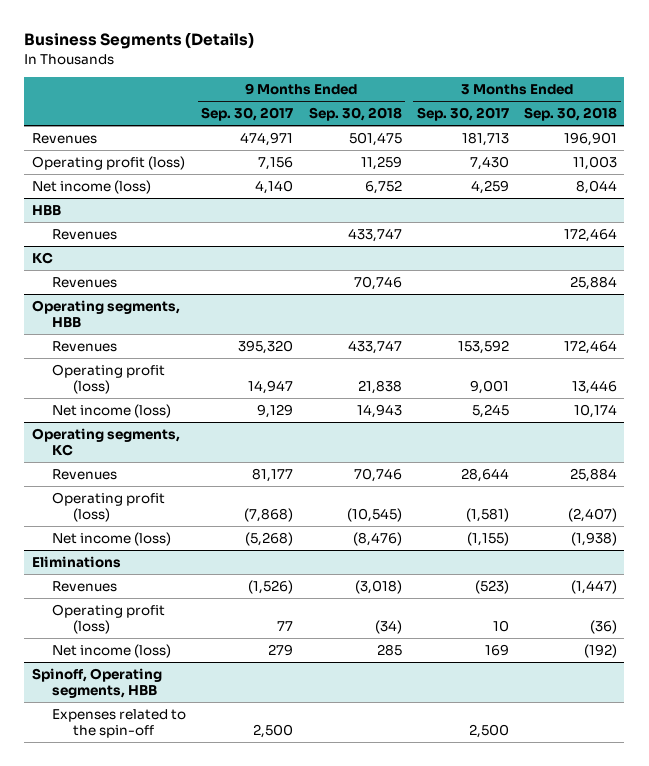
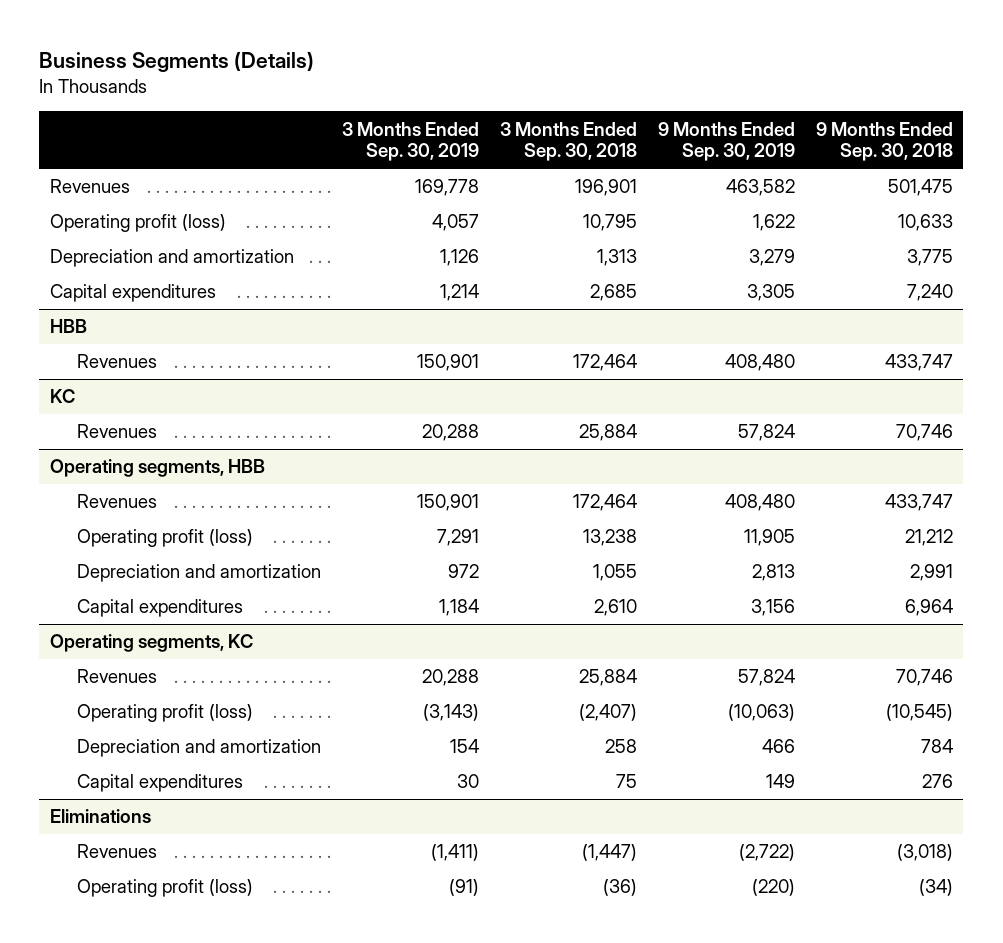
[201,107,294,122] Sep. 30, 2017 -> none
[416,107,509,122] Sep. 30, 2017 -> none
none -> [341,121,479,162] 3 Months Ended Sep. 30, 2019
none -> [657,121,795,162] 9 Months Ended Sep. 30, 2019
[31,179,151,194] Net income (loss) -> none
[360,155,402,170] 11,259 -> [897,214,953,232] 10,633
[572,155,617,170] 11,003 -> [582,214,637,232] 10,795
none -> [49,249,294,268] Depreciation and amortization
none -> [49,284,216,303] Capital expenditures
[52,403,172,418] Net income (loss) -> none
[357,380,402,395] 21,838 -> [904,529,953,547] 21,212
[571,380,617,395] 13,446 -> [582,529,637,547] 13,238
none -> [76,564,321,583] Depreciation and amortization
none -> [76,599,243,618] Capital expenditures
[52,531,172,546] Net income (loss) -> none
none -> [76,739,321,758] Depreciation and amortization
none -> [76,774,243,793] Capital expenditures
[52,643,172,658] Net income (loss) -> none
[31,667,162,699] Spinoff, Operating segments, HBB -> none
[52,708,187,739] Expenses related to the spin-off -> none

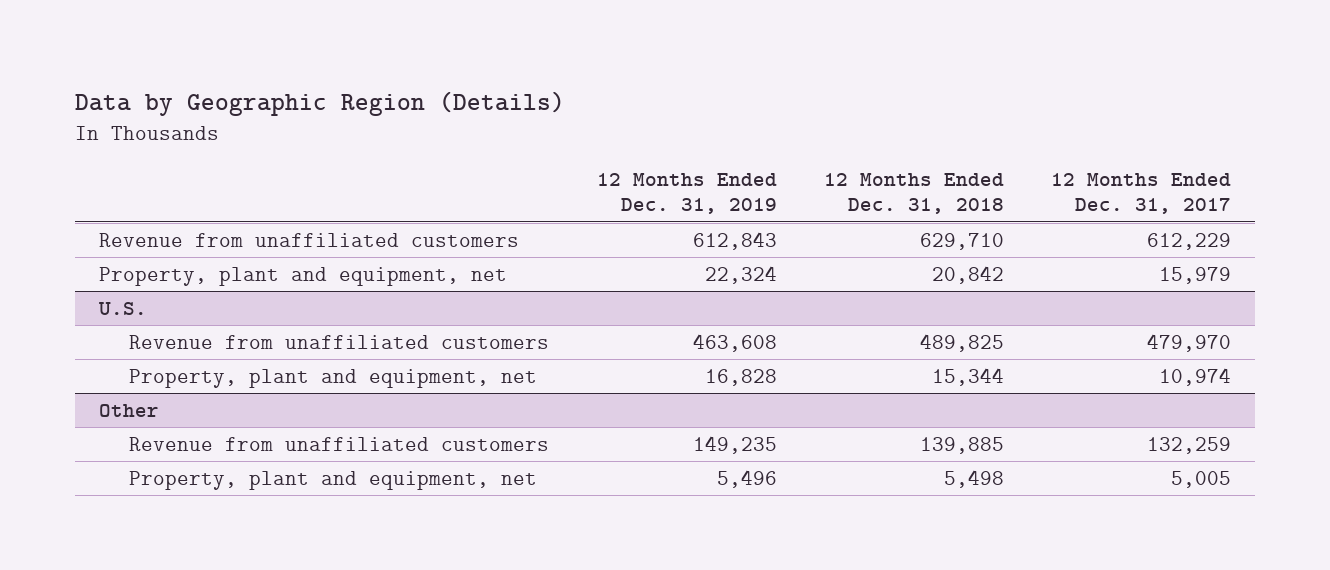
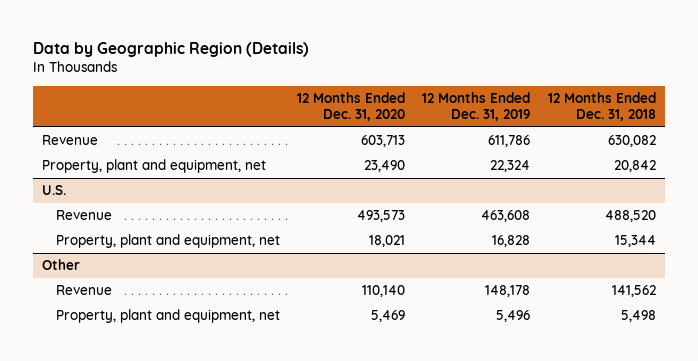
[1051,172,1232,215] 12 Months Ended Dec. 31, 2017 -> none
none -> [297,91,406,122] 12 Months Ended Dec. 31, 2020
[99,232,520,247] Revenue from unaffiliated customers -> [41,135,98,146] Revenue
[692,231,777,250] 612,843 -> [488,135,531,148] 611,786
[919,232,1004,250] 629,710 -> [607,135,656,148] 630,082
[129,334,550,349] Revenue from unaffiliated customers -> [55,210,112,221] Revenue
[919,333,1004,352] 489,825 -> [604,210,656,223] 488,520
[129,436,550,451] Revenue from unaffiliated customers -> [55,285,112,296] Revenue
[692,435,777,454] 149,235 -> [485,285,531,298] 148,178
[919,436,1004,454] 139,885 -> [611,285,656,298] 141,562

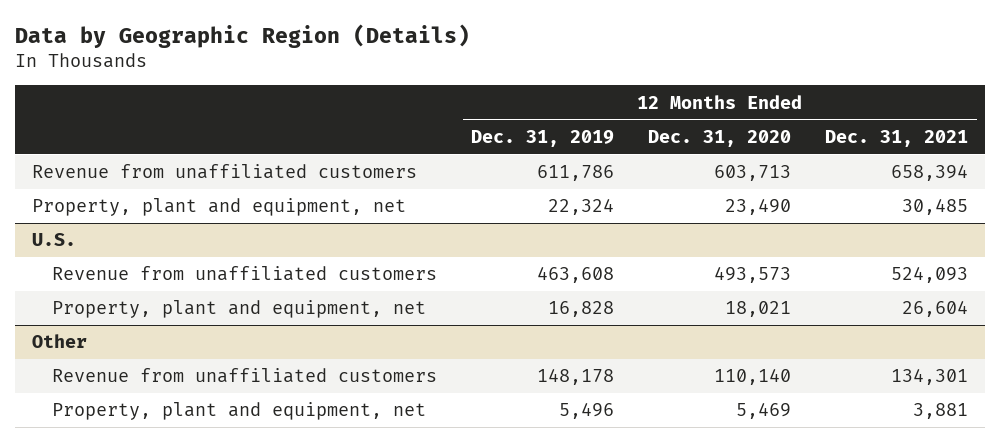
[547,91,656,122] 12 Months Ended Dec. 31, 2018 -> none
none -> [825,130,969,148] Dec. 31, 2021
[41,135,98,146] Revenue -> [31,164,417,180] Revenue from unaffiliated customers
[55,210,112,221] Revenue -> [52,266,438,282] Revenue from unaffiliated customers
[55,285,112,296] Revenue -> [52,368,438,384] Revenue from unaffiliated customers

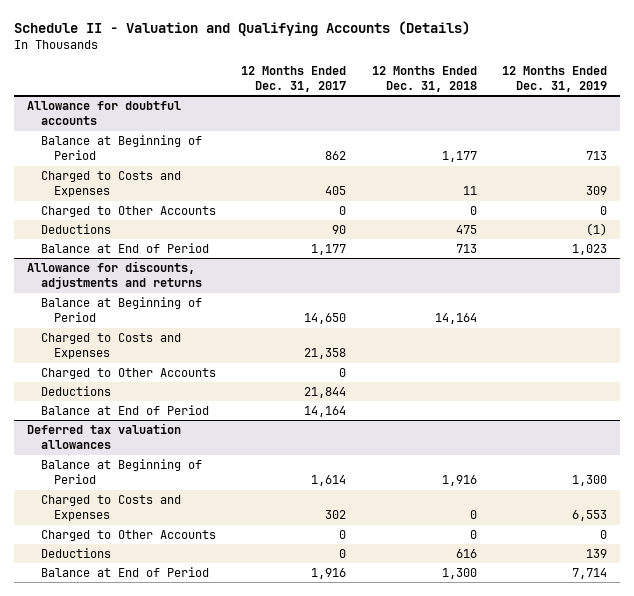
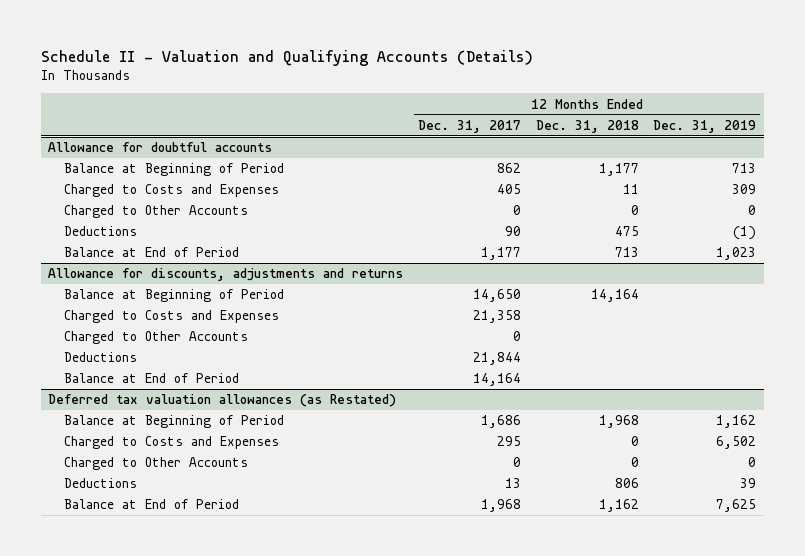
[27,422,182,450] Deferred tax valuation allowances -> [48,394,397,408] Deferred tax valuation allowances (as Restated)
[311,475,347,487] 1,614 -> [481,415,522,429] 1,686
[441,475,477,487] 1,916 -> [598,415,639,429] 1,968
[572,475,608,487] 1,300 -> [716,415,757,429] 1,162
[325,510,347,520] 302 -> [497,436,522,447] 295
[572,510,608,522] 6,553 -> [716,436,757,450] 6,502
[339,548,347,558] 0 -> [505,478,522,489] 13
[455,548,477,558] 616 -> [614,478,639,489] 806
[586,548,608,558] 139 -> [740,478,757,489] 39
[311,567,347,579] 1,916 -> [481,499,522,513] 1,968
[441,567,477,579] 1,300 -> [598,499,639,513] 1,162
[572,567,608,579] 7,714 -> [716,499,757,513] 7,625

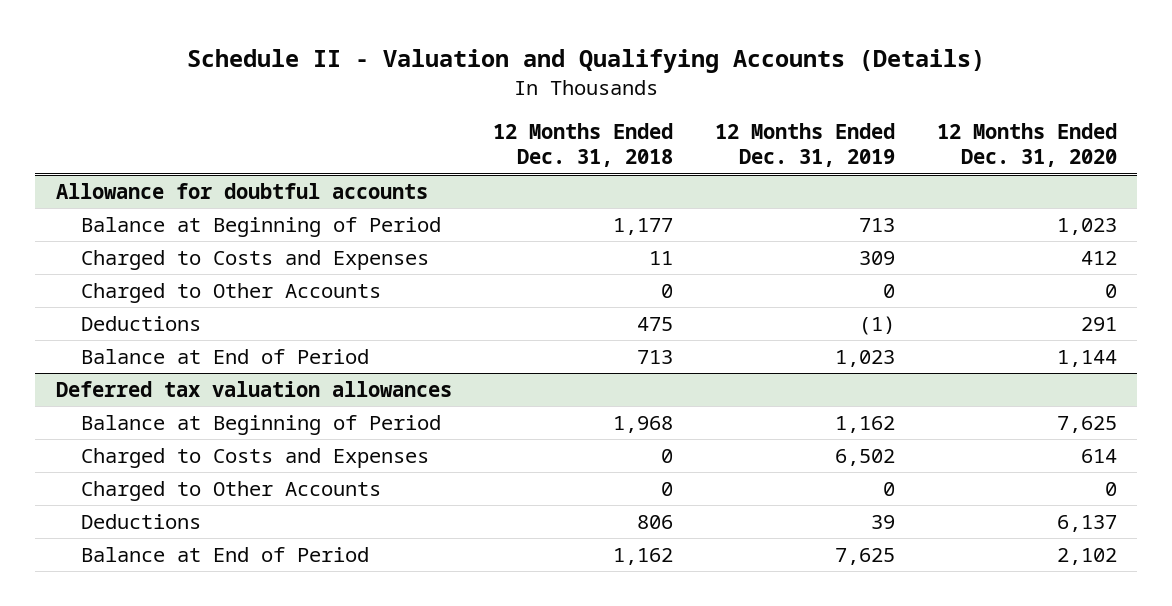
[418,119,522,133] Dec. 31, 2017 -> none
none -> [936,123,1117,168] 12 Months Ended Dec. 31, 2020
[48,268,404,282] Allowance for discounts, adjustments and returns -> none
[64,289,285,303] Balance at Beginning of Period -> none
[64,310,280,324] Charged to Costs and Expenses -> none
[64,331,249,345] Charged to Other Accounts -> none
[64,352,138,363] Deductions -> none
[64,373,240,384] Balance at End of Period -> none
[48,394,397,408] Deferred tax valuation allowances (as Restated) -> [55,381,452,398] Deferred tax valuation allowances

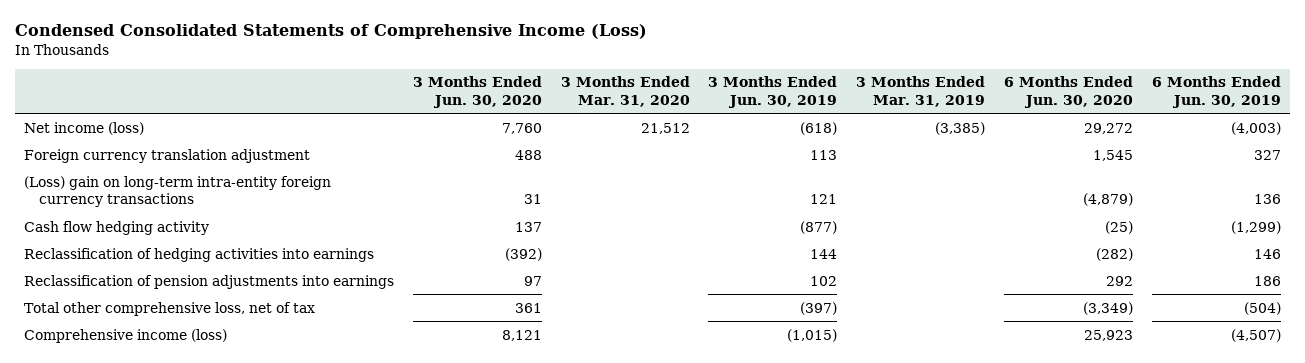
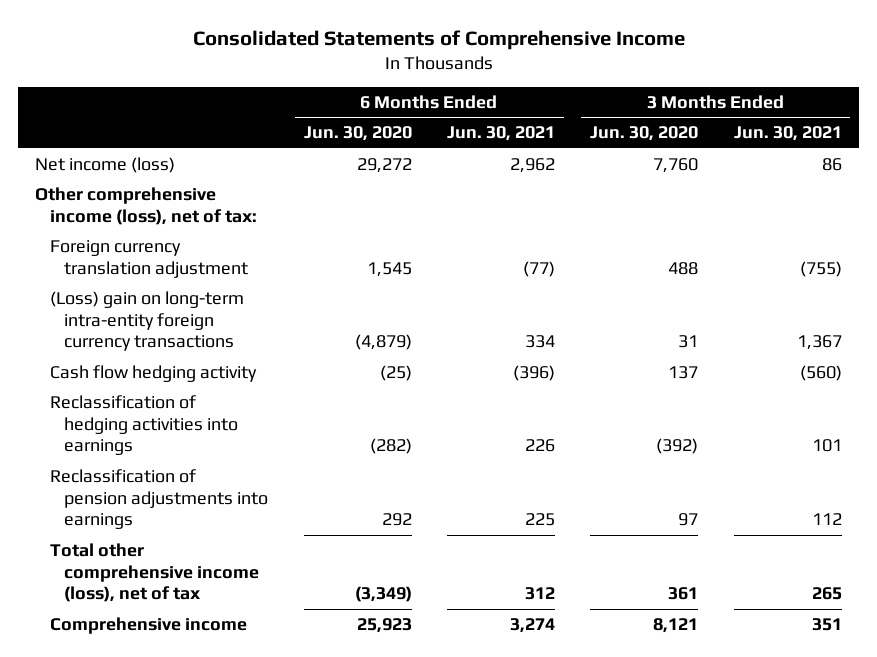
[14,24,647,40] Condensed Consolidated Statements of Comprehensive Income (Loss) -> [192,30,685,51] Consolidated Statements of Comprehensive Income
[560,76,690,107] 3 Months Ended Mar. 31, 2020 -> none
[708,76,838,108] 3 Months Ended Jun. 30, 2019 -> none
[856,76,986,107] 3 Months Ended Mar. 31, 2019 -> none
[1151,76,1281,108] 6 Months Ended Jun. 30, 2019 -> none
none -> [446,126,555,142] Jun. 30, 2021
none -> [733,126,842,142] Jun. 30, 2021
none -> [35,186,257,225] Other comprehensive income (loss), net of tax:
[23,301,315,316] Total other comprehensive loss, net of tax -> [49,542,260,603] Total other comprehensive income (loss), net of tax
[23,328,227,343] Comprehensive income (loss) -> [49,616,247,634] Comprehensive income

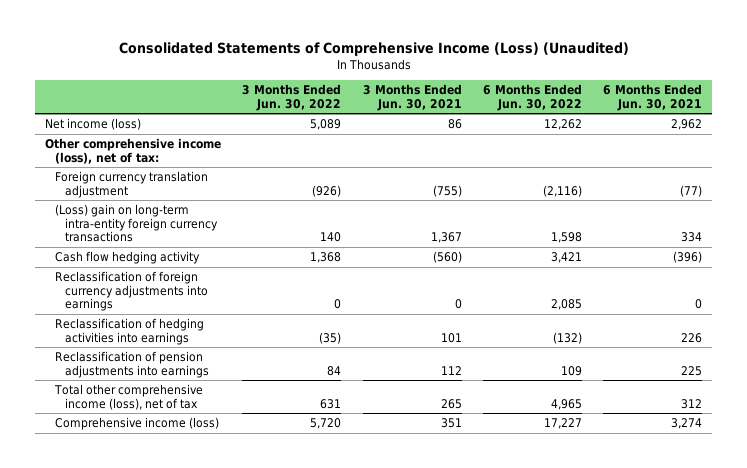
[192,30,685,51] Consolidated Statements of Comprehensive Income -> [118,41,629,56] Consolidated Statements of Comprehensive Income (Loss) (Unaudited)
[303,126,412,142] Jun. 30, 2020 -> none
[590,126,699,142] Jun. 30, 2020 -> none
none -> [242,84,342,111] 3 Months Ended Jun. 30, 2022
none -> [482,84,582,111] 6 Months Ended Jun. 30, 2022
none -> [54,271,208,312] Reclassification of foreign currency adjustments into earnings
[49,616,247,634] Comprehensive income -> [54,417,219,431] Comprehensive income (loss)

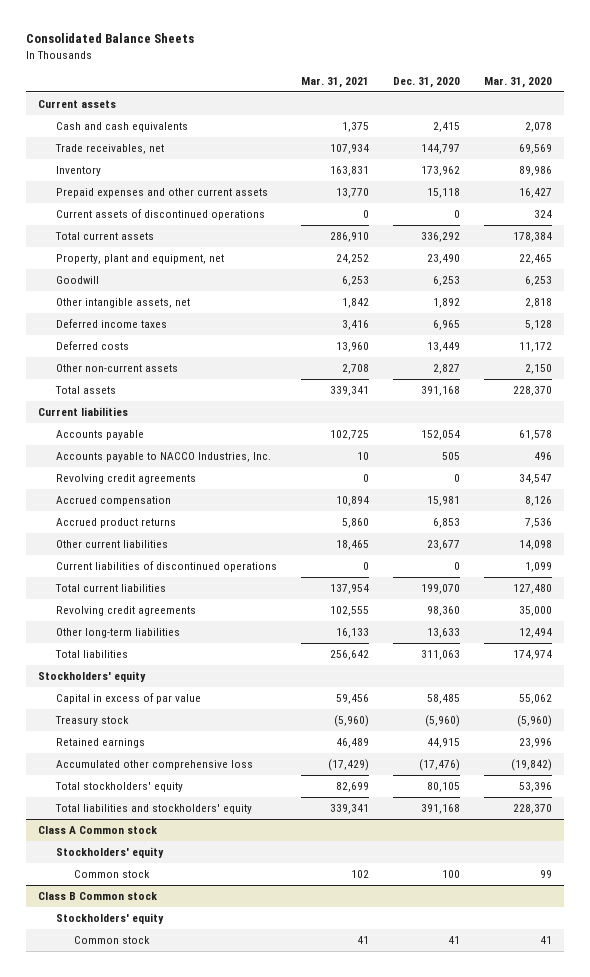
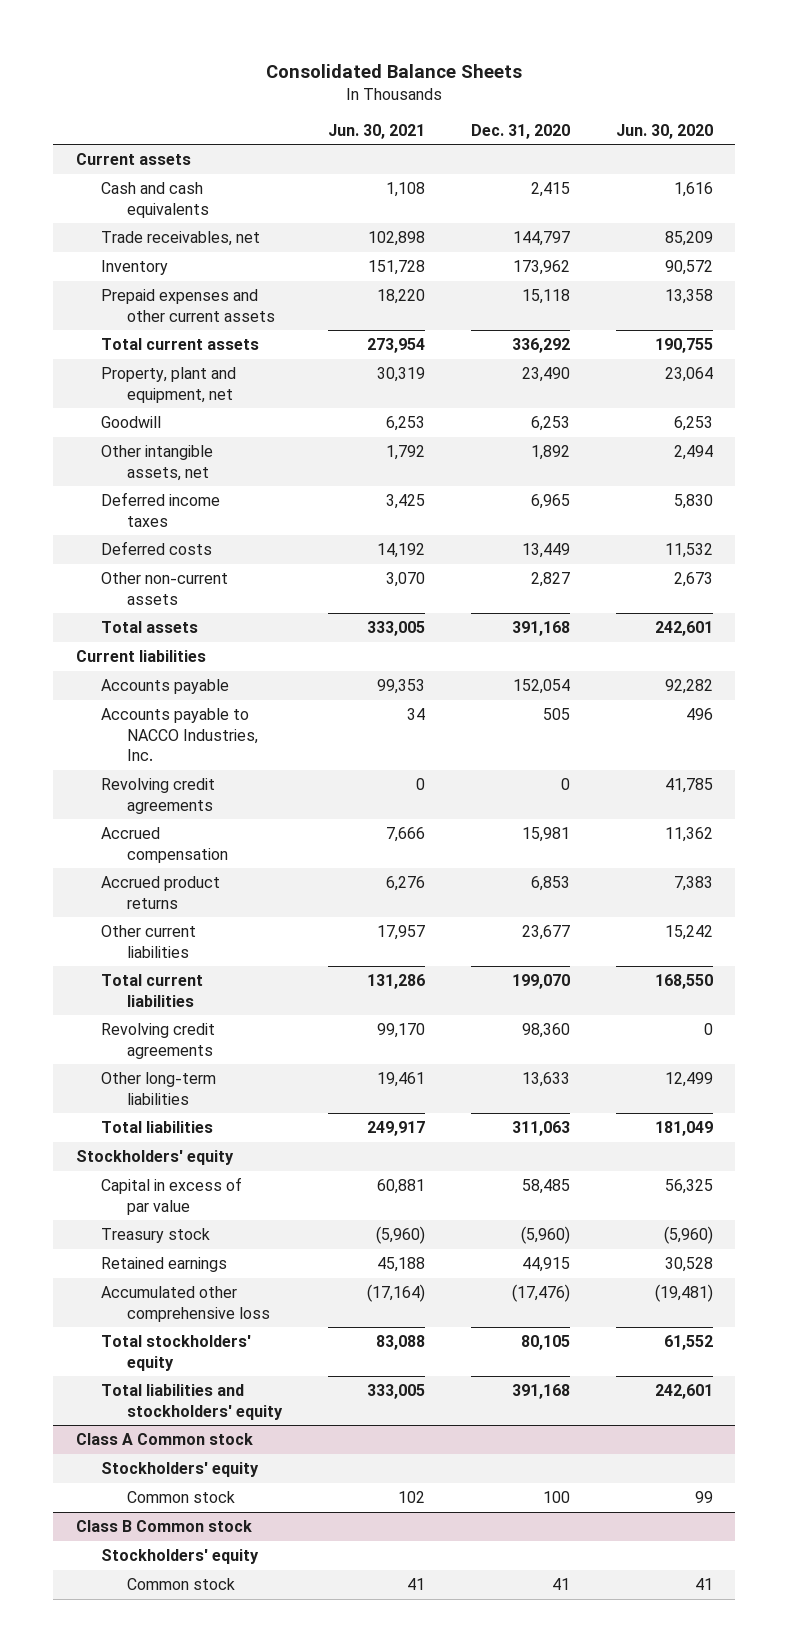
[300,77,369,89] Mar. 31, 2021 -> none
[484,77,553,89] Mar. 31, 2020 -> none
none -> [327,123,425,139] Jun. 30, 2021
none -> [615,123,713,139] Jun. 30, 2020
[55,208,265,220] Current assets of discontinued operations -> none
[55,560,277,572] Current liabilities of discontinued operations -> none

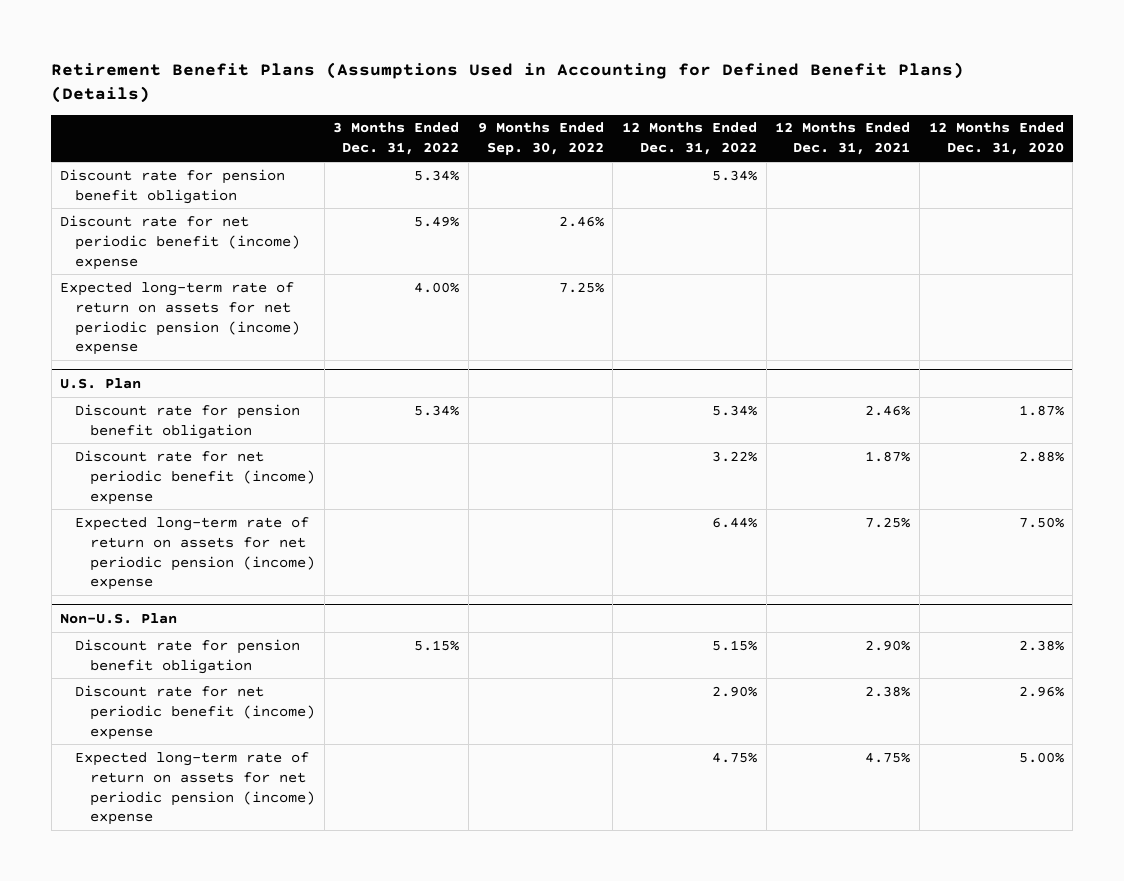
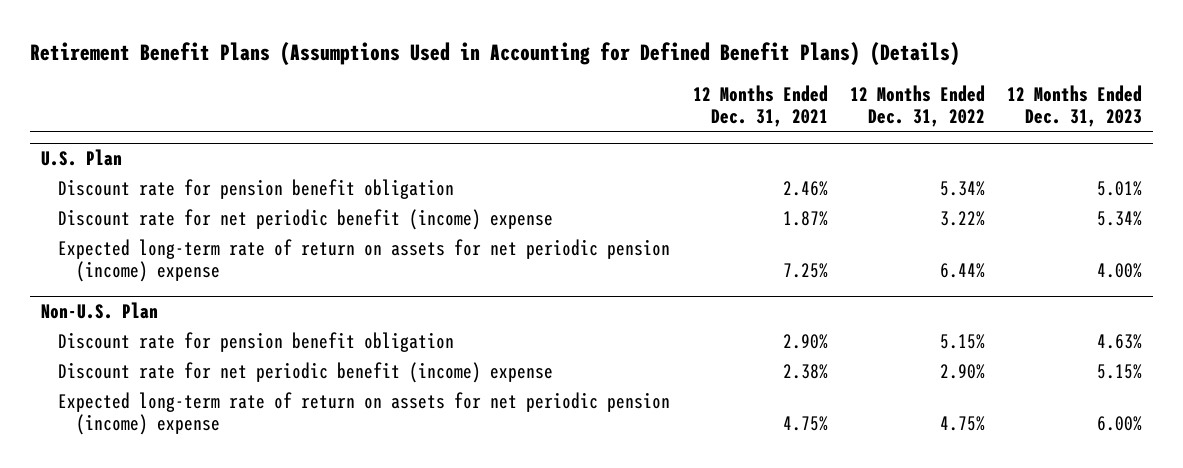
[333,122,460,156] 3 Months Ended Dec. 31, 2022 -> none
[477,122,604,156] 9 Months Ended Sep. 30, 2022 -> none
[928,122,1064,156] 12 Months Ended Dec. 31, 2020 -> none
none -> [1006,84,1142,128] 12 Months Ended Dec. 31, 2023
[60,168,286,204] Discount rate for pension benefit obligation -> none
[60,214,301,270] Discount rate for net periodic benefit (income) expense -> none
[60,281,301,356] Expected long-term rate of return on assets for net periodic pension (income) expense -> none

